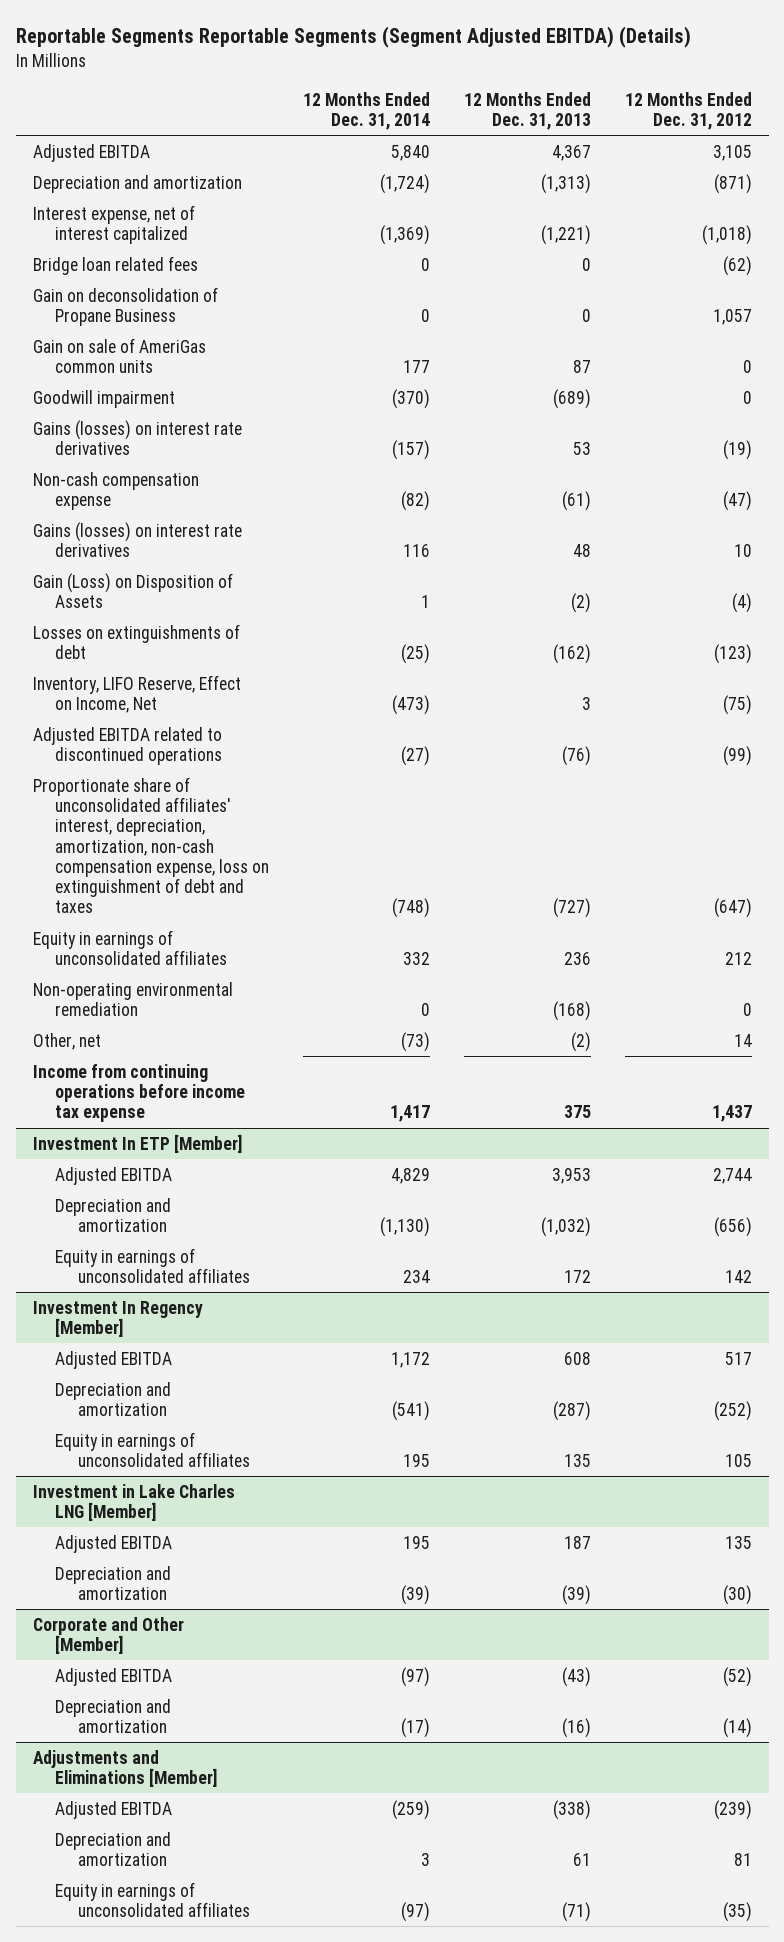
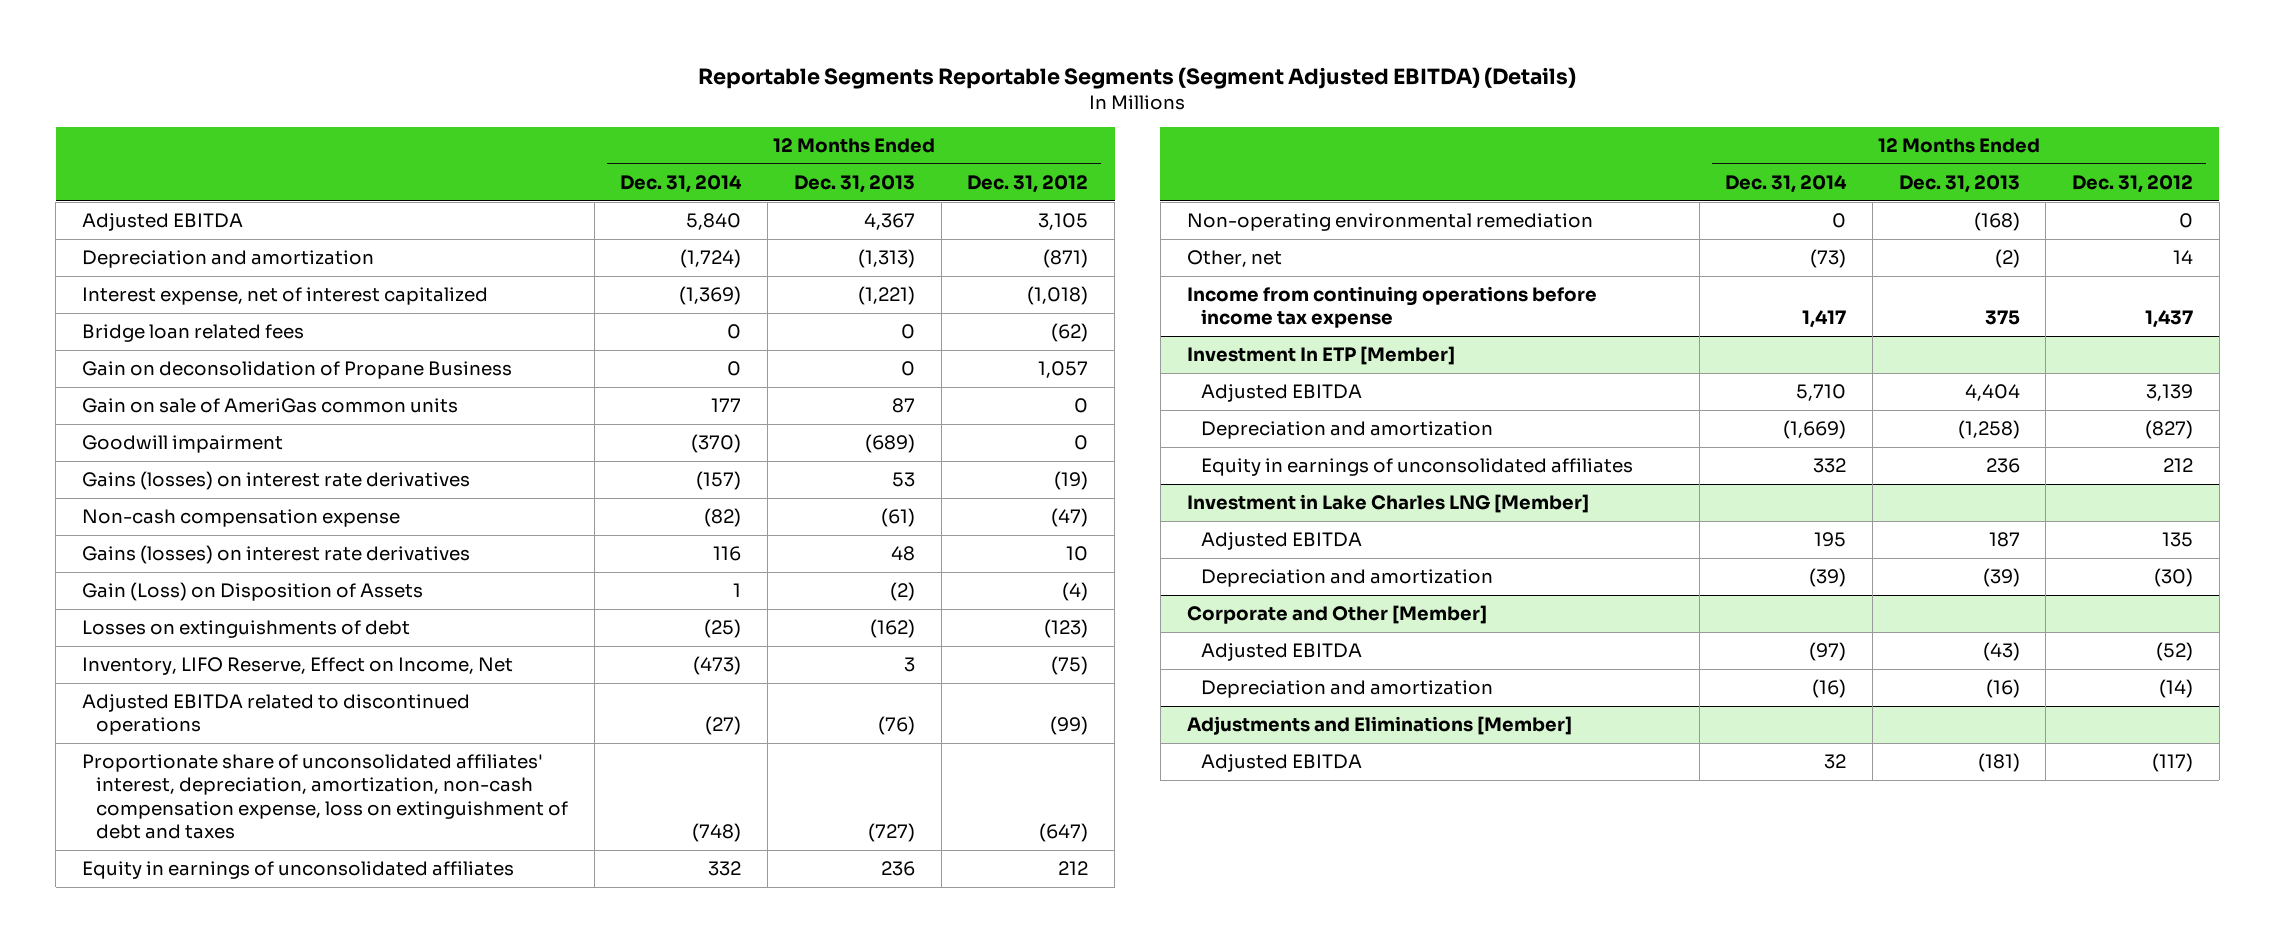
[32,1300,203,1338] Investment In Regency [Member] -> none
[55,1350,173,1369] Adjusted EBITDA -> none
[55,1381,172,1417] Depreciation and amortization -> none
[55,1431,250,1468] Equity in earnings of unconsolidated affiliates -> none
[391,1167,431,1184] 4,829 -> [1796,384,1847,402] 5,710
[551,1167,591,1184] 3,953 -> [1964,384,2020,402] 4,404
[712,1167,752,1184] 2,744 -> [2146,384,2194,402] 3,139
[380,1217,431,1238] (1,130) -> [1783,420,1847,440] (1,669)
[540,1217,591,1238] (1,032) -> [1957,420,2020,440] (1,258)
[713,1217,752,1238] (656) -> [2145,420,2194,440] (827)
[403,1270,431,1284] 234 -> [1813,458,1847,474] 332
[563,1270,591,1284] 172 -> [1985,458,2020,474] 236
[724,1270,752,1284] 142 -> [2163,458,2194,473] 212
[401,1718,431,1739] (17) -> [1812,679,1847,699] (16)
[55,1831,172,1867] Depreciation and amortization -> none
[55,1881,250,1918] Equity in earnings of unconsolidated affiliates -> none
[392,1799,431,1820] (259) -> [1824,754,1847,770] 32
[552,1799,591,1820] (338) -> [1977,753,2020,773] (181)
[713,1799,752,1820] (239) -> [2152,753,2194,773] (117)

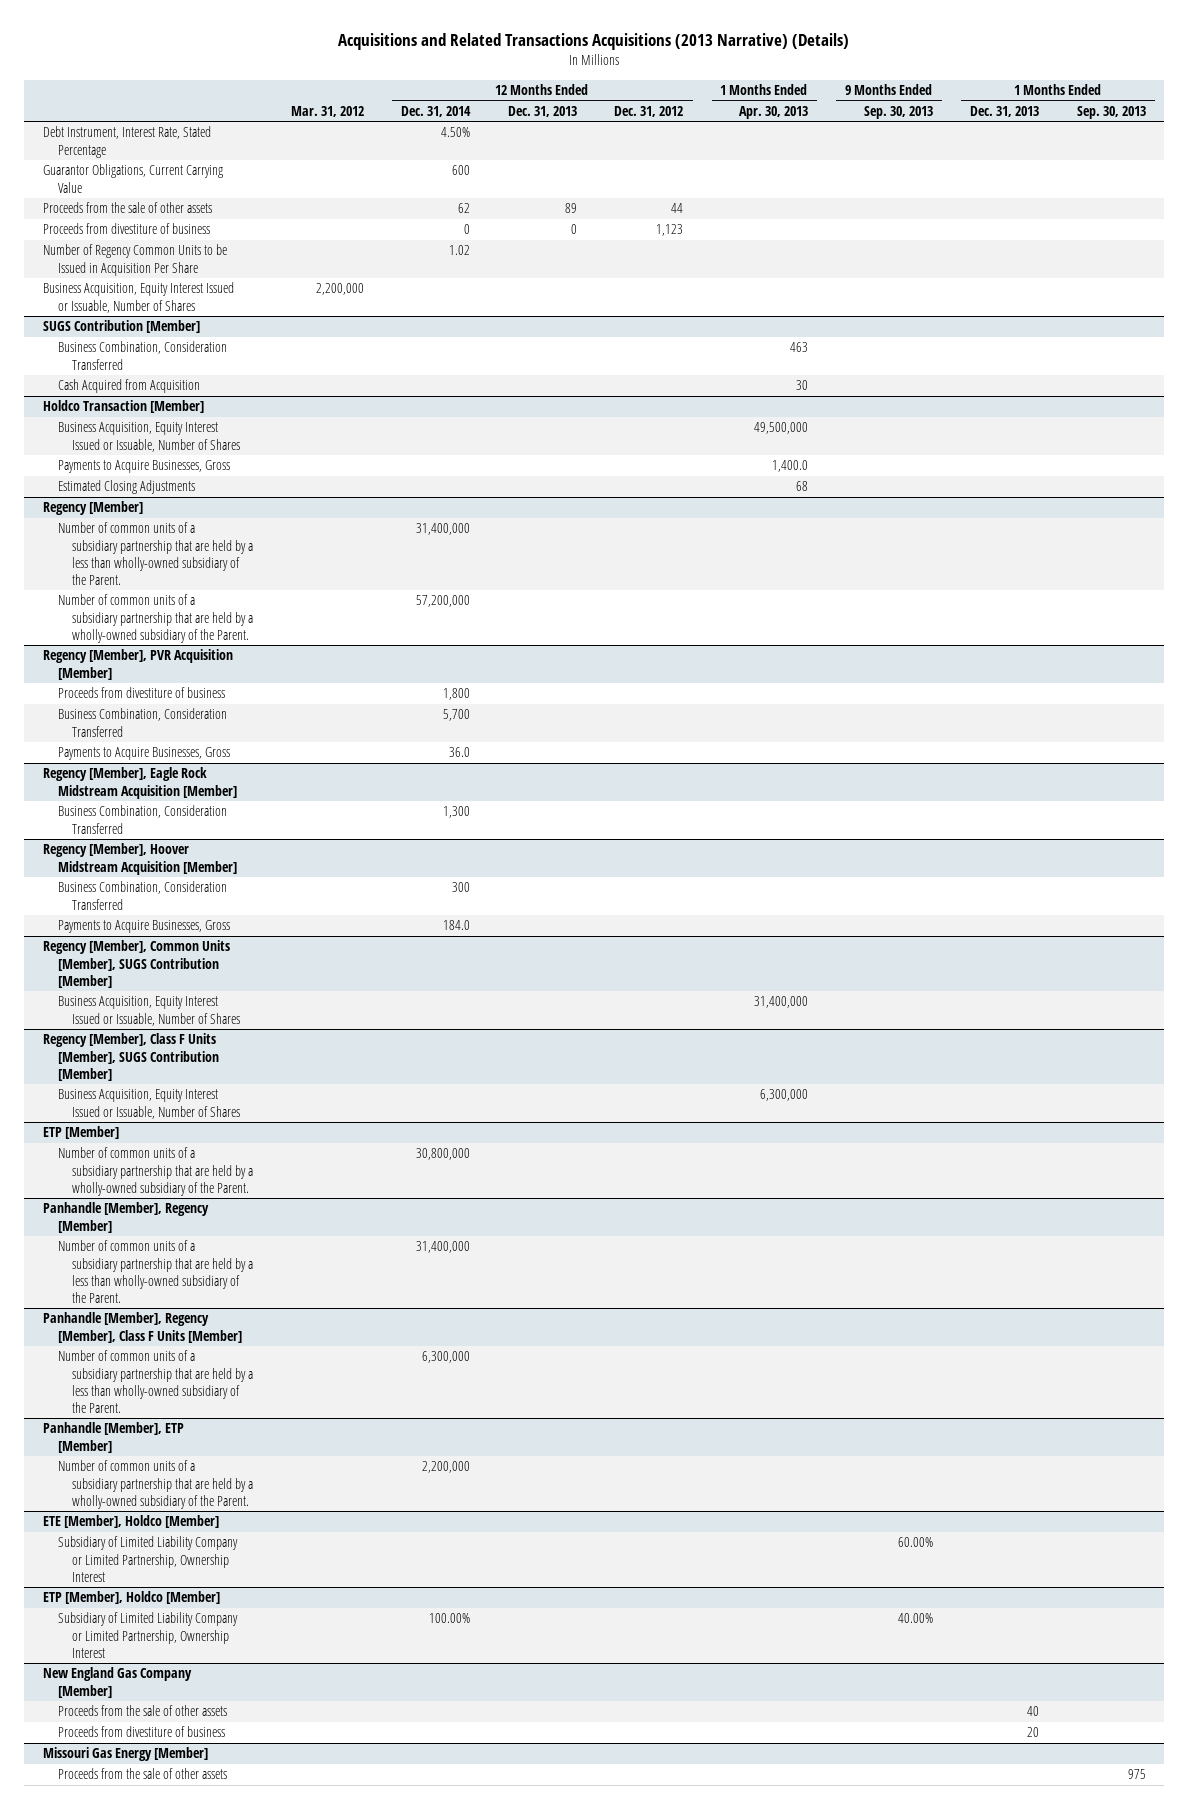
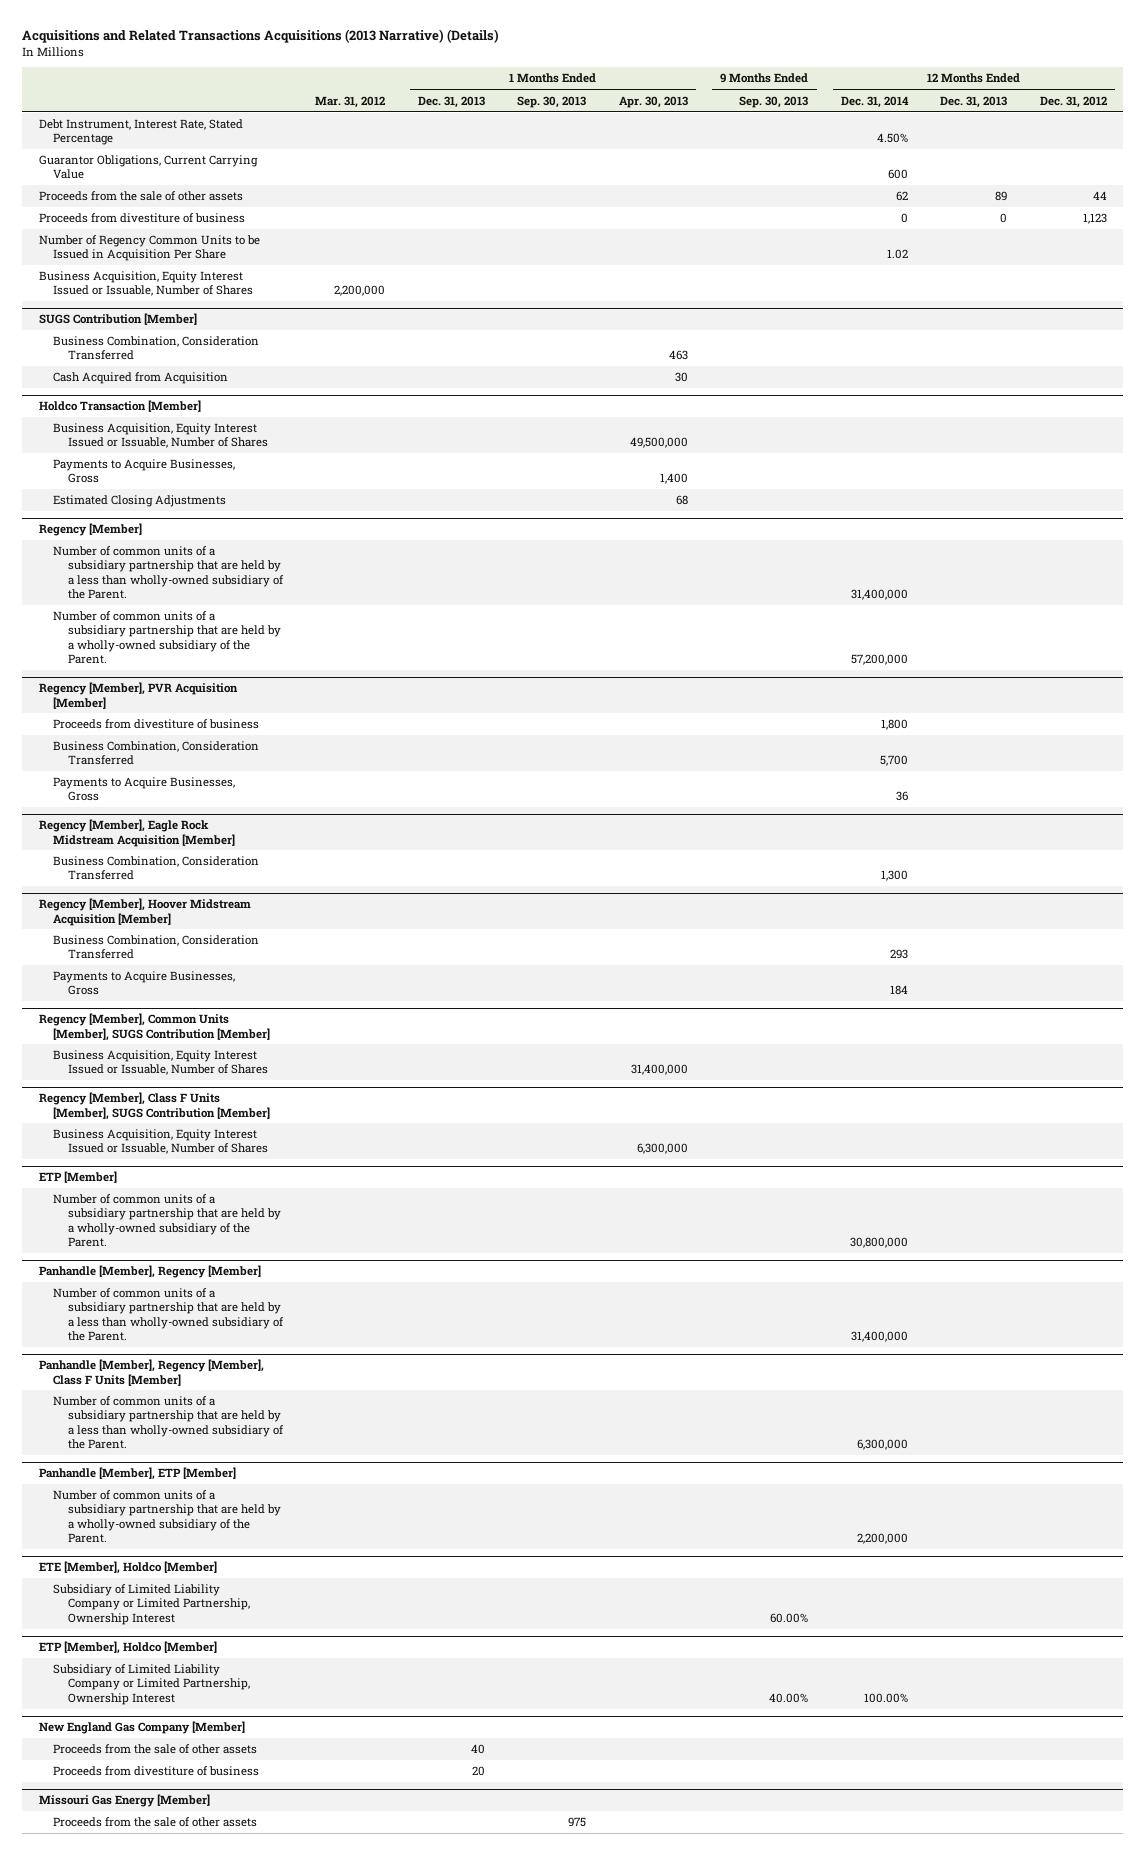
[771,460,808,473] 1,400.0 -> [659,473,688,485] 1,400
[449,747,471,758] 36.0 -> [895,791,908,802] 36
[452,882,471,893] 300 -> [889,949,908,960] 293
[443,920,471,931] 184.0 -> [889,985,908,996] 184

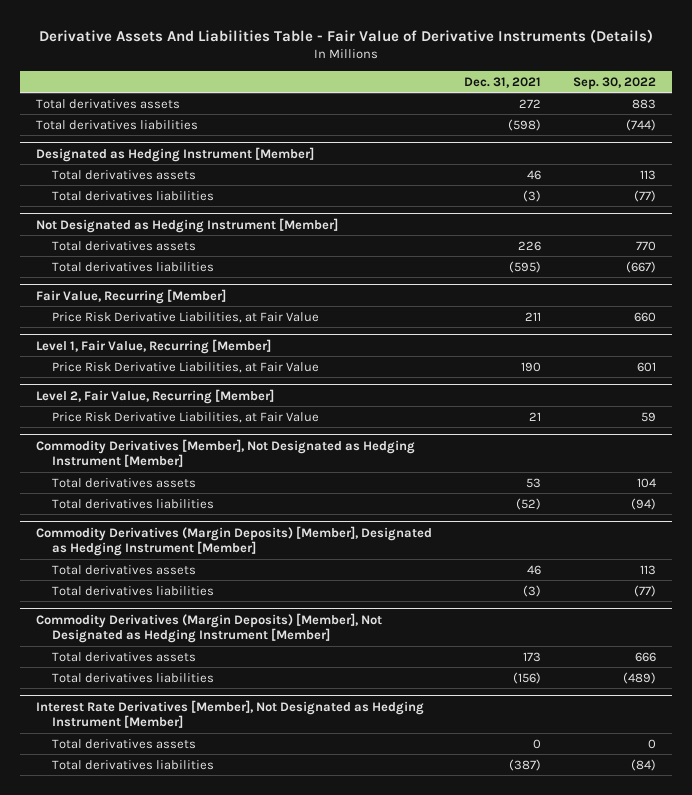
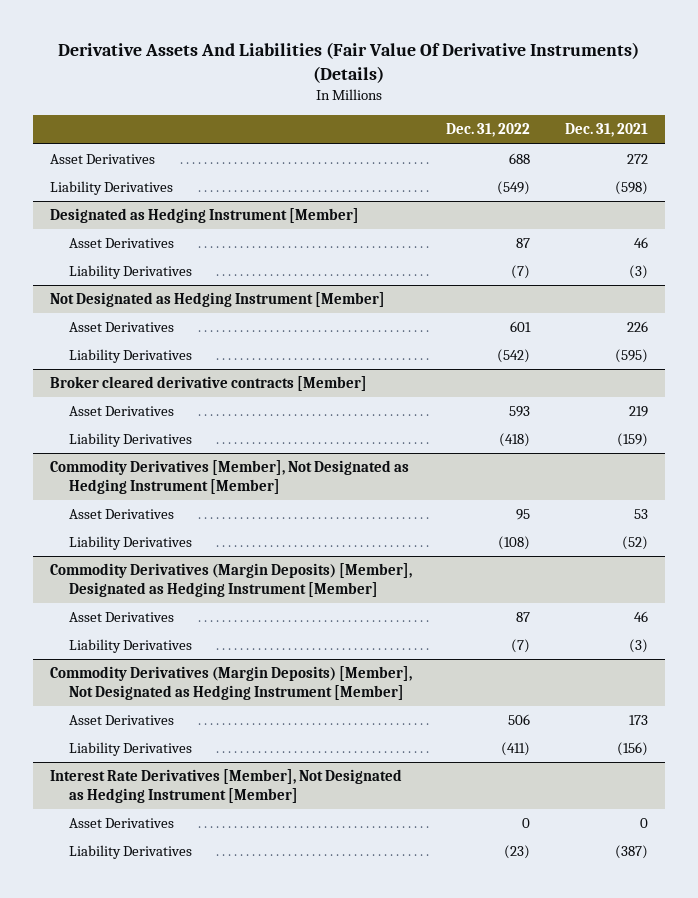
[39,28,654,43] Derivative Assets And Liabilities Table - Fair Value of Derivative Instruments (Details) -> [57,42,639,83] Derivative Assets And Liabilities (Fair Value Of Derivative Instruments) (Details)
[572,76,656,90] Sep. 30, 2022 -> none
none -> [446,123,531,138] Dec. 31, 2022
[36,98,181,109] Total derivatives assets -> [50,154,156,165] Asset Derivatives
[36,119,199,130] Total derivatives liabilities -> [50,181,174,196] Liability Derivatives
[51,169,196,180] Total derivatives assets -> [69,238,175,249] Asset Derivatives
[51,190,214,201] Total derivatives liabilities -> [69,265,193,280] Liability Derivatives
[36,288,227,304] Fair Value, Recurring [Member] -> none
[51,311,319,323] Price Risk Derivative Liabilities, at Fair Value -> none
[36,338,272,354] Level 1, Fair Value, Recurring [Member] -> none
[51,361,319,373] Price Risk Derivative Liabilities, at Fair Value -> none
[36,388,275,404] Level 2, Fair Value, Recurring [Member] -> none
[51,411,319,423] Price Risk Derivative Liabilities, at Fair Value -> none
[51,240,196,251] Total derivatives assets -> [69,322,175,333] Asset Derivatives
[51,261,214,272] Total derivatives liabilities -> [69,349,193,364] Liability Derivatives
none -> [50,376,368,392] Broker cleared derivative contracts [Member]
none -> [69,406,175,417] Asset Derivatives
none -> [69,433,193,448] Liability Derivatives
[51,477,196,488] Total derivatives assets -> [69,509,175,520] Asset Derivatives
[51,498,214,509] Total derivatives liabilities -> [69,536,193,551] Liability Derivatives
[51,564,196,575] Total derivatives assets -> [69,612,175,623] Asset Derivatives
[51,585,214,596] Total derivatives liabilities -> [69,639,193,654] Liability Derivatives
[51,651,196,662] Total derivatives assets -> [69,715,175,726] Asset Derivatives
[51,672,214,683] Total derivatives liabilities -> [69,742,193,757] Liability Derivatives
[51,738,196,749] Total derivatives assets -> [69,818,175,829] Asset Derivatives
[51,759,214,770] Total derivatives liabilities -> [69,845,193,860] Liability Derivatives

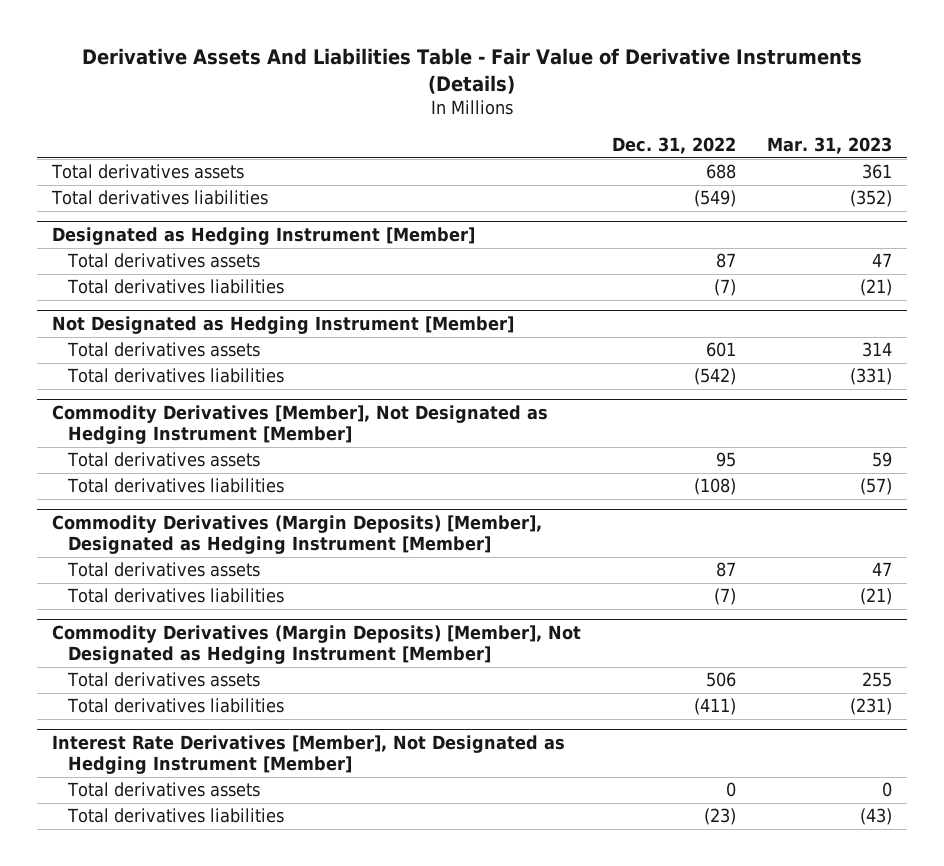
[57,42,639,83] Derivative Assets And Liabilities (Fair Value Of Derivative Instruments) (Details) -> [82,47,863,94] Derivative Assets And Liabilities Table - Fair Value of Derivative Instruments (Details)
[564,123,648,138] Dec. 31, 2021 -> none
none -> [766,136,892,154] Mar. 31, 2023
[50,154,156,165] Asset Derivatives -> [51,164,245,180] Total derivatives assets
[50,181,174,196] Liability Derivatives -> [51,190,269,206] Total derivatives liabilities
[69,238,175,249] Asset Derivatives -> [67,253,261,269] Total derivatives assets
[69,265,193,280] Liability Derivatives -> [67,279,285,295] Total derivatives liabilities
[50,376,368,392] Broker cleared derivative contracts [Member] -> none
[69,406,175,417] Asset Derivatives -> none
[69,433,193,448] Liability Derivatives -> none
[69,322,175,333] Asset Derivatives -> [67,342,261,358] Total derivatives assets
[69,349,193,364] Liability Derivatives -> [67,368,285,384] Total derivatives liabilities
[69,509,175,520] Asset Derivatives -> [67,452,261,468] Total derivatives assets
[69,536,193,551] Liability Derivatives -> [67,478,285,494] Total derivatives liabilities
[69,612,175,623] Asset Derivatives -> [67,562,261,578] Total derivatives assets
[69,639,193,654] Liability Derivatives -> [67,588,285,604] Total derivatives liabilities
[69,715,175,726] Asset Derivatives -> [67,672,261,688] Total derivatives assets
[69,742,193,757] Liability Derivatives -> [67,698,285,714] Total derivatives liabilities
[69,818,175,829] Asset Derivatives -> [67,782,261,798] Total derivatives assets
[69,845,193,860] Liability Derivatives -> [67,808,285,824] Total derivatives liabilities

